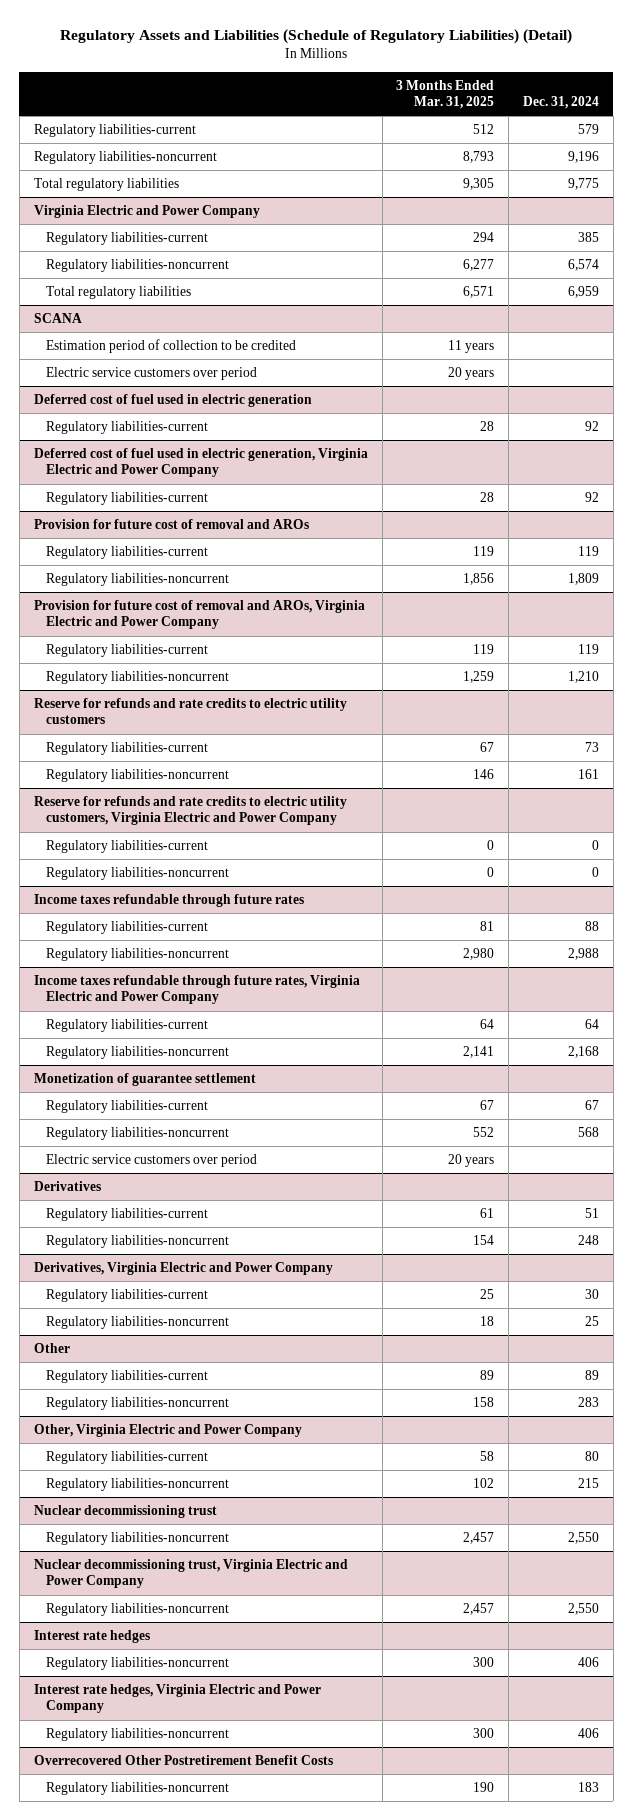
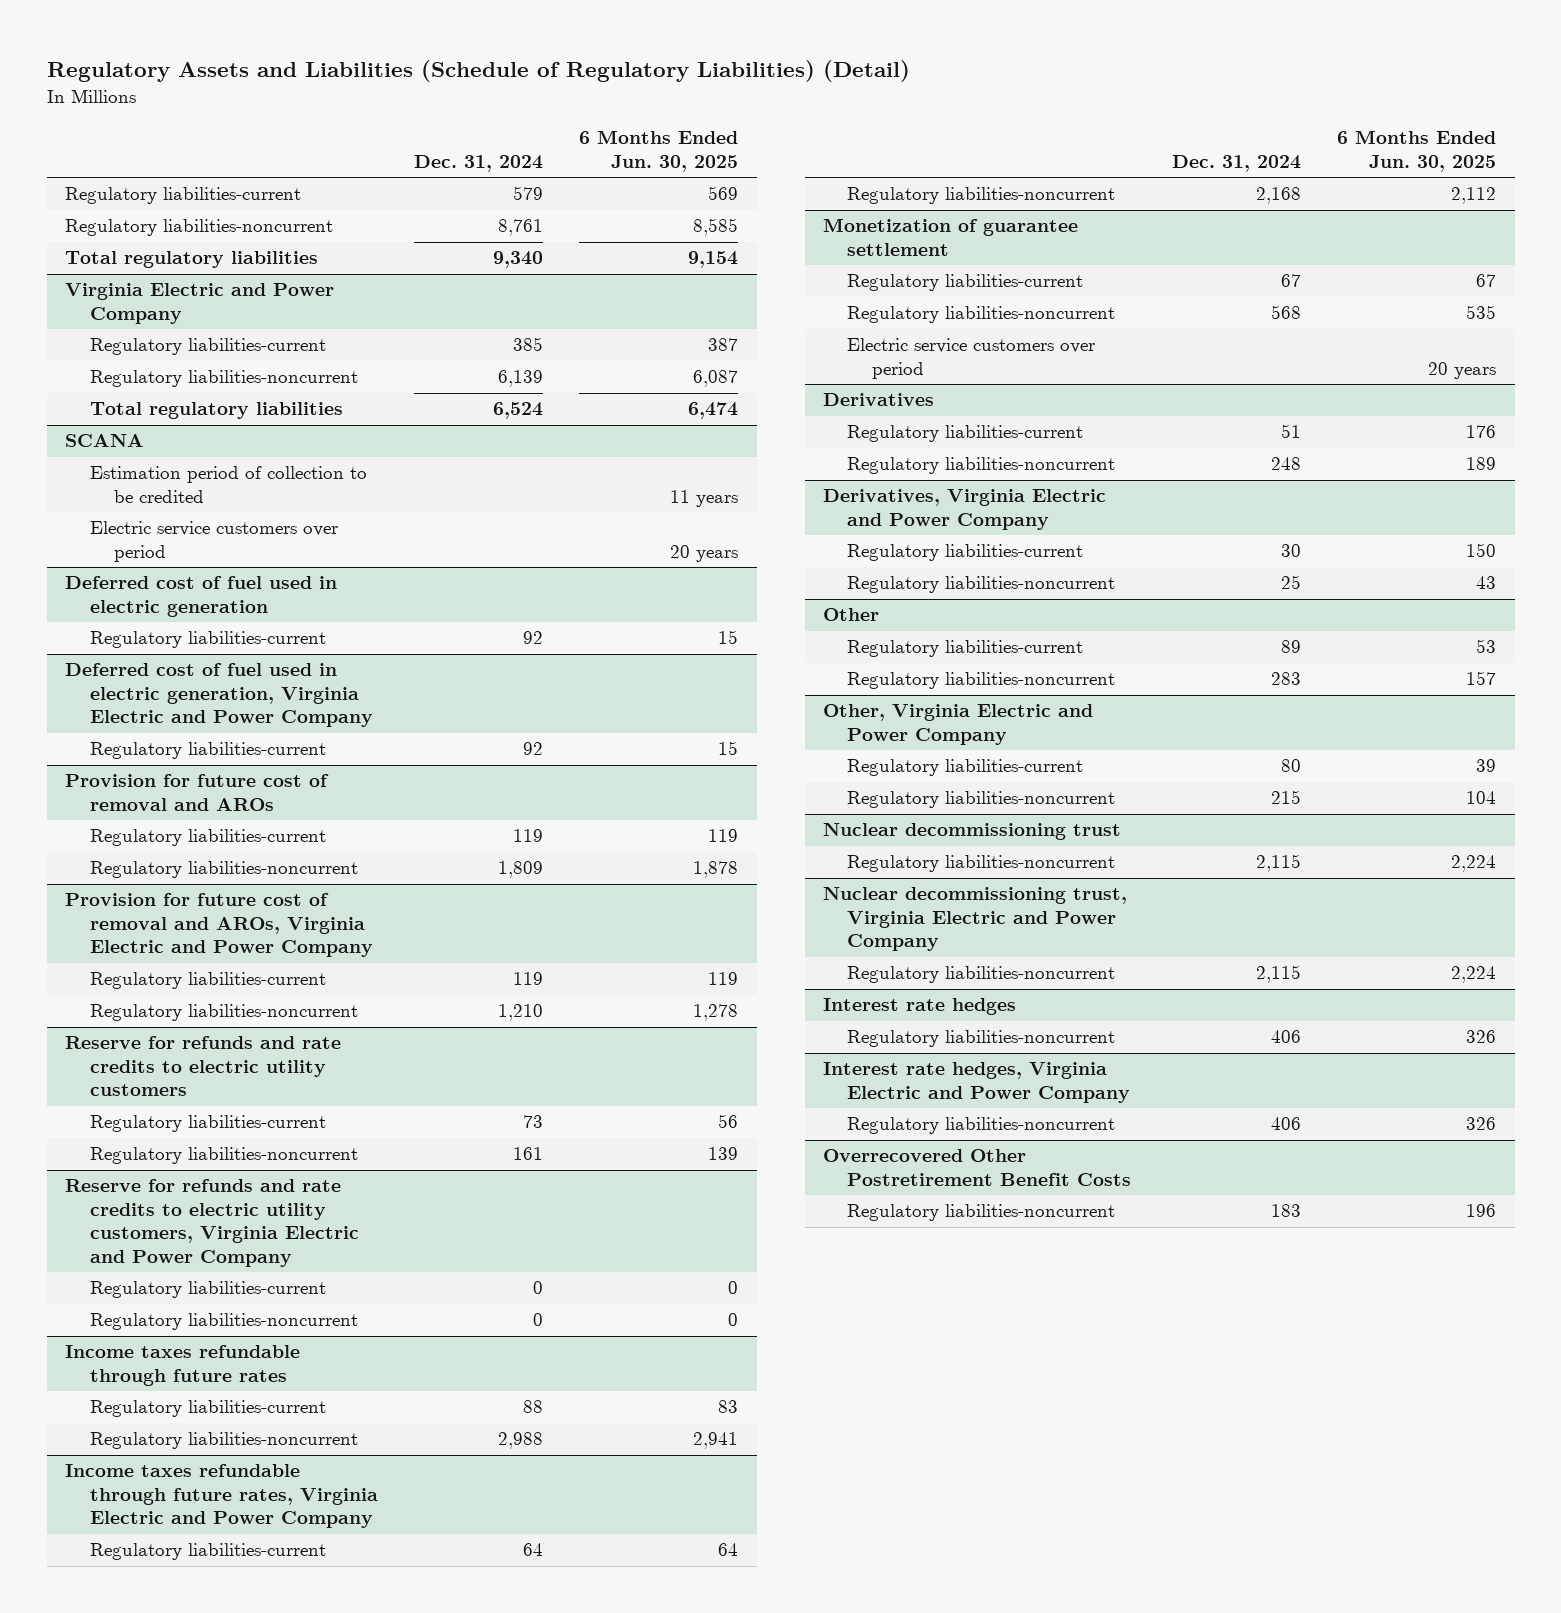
[396,79,495,110] 3 Months Ended Mar. 31, 2025 -> none
none -> [579,130,739,172] 6 Months Ended Jun. 30, 2025
[567,150,599,163] 9,196 -> [498,219,544,237] 8,761
[567,177,599,190] 9,775 -> [493,251,544,269] 9,340
[567,258,599,271] 6,574 -> [498,370,544,388] 6,139
[567,285,599,298] 6,959 -> [493,402,544,420] 6,524
[567,1531,599,1544] 2,550 -> [1255,854,1301,873] 2,115
[567,1602,599,1615] 2,550 -> [1255,965,1301,984] 2,115

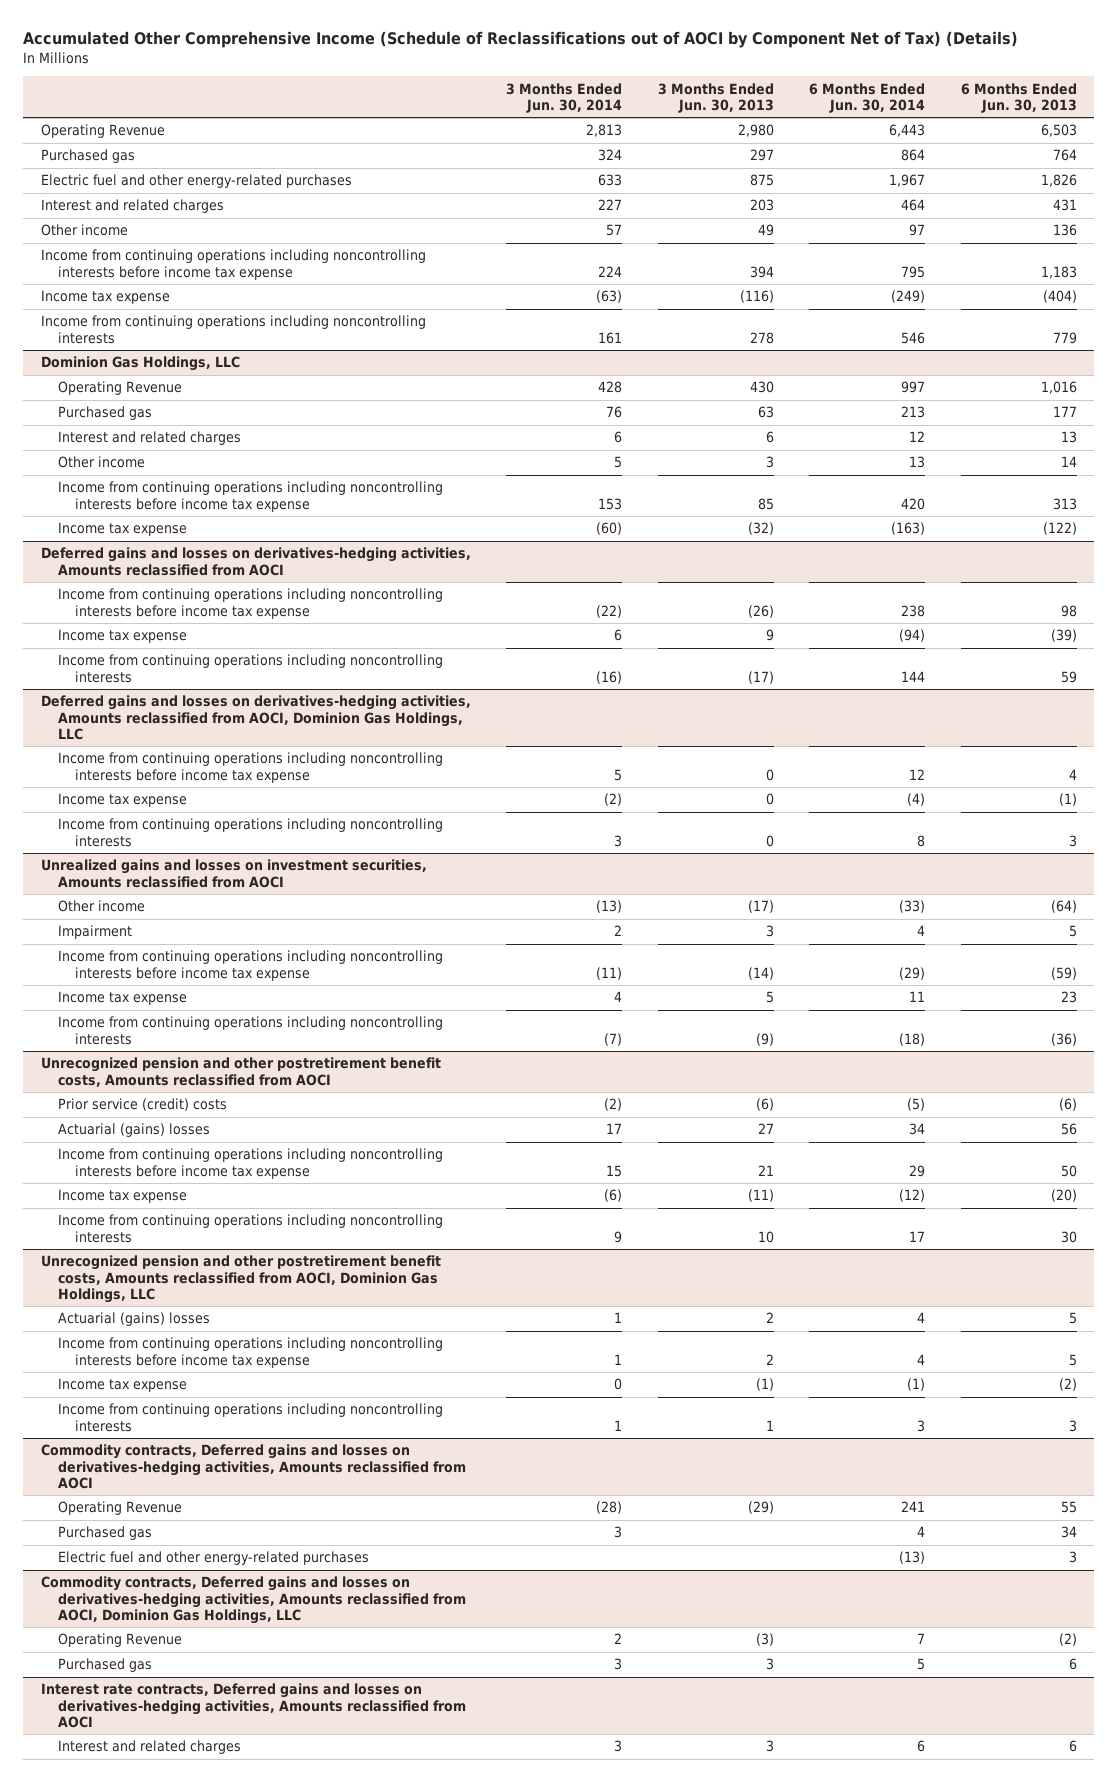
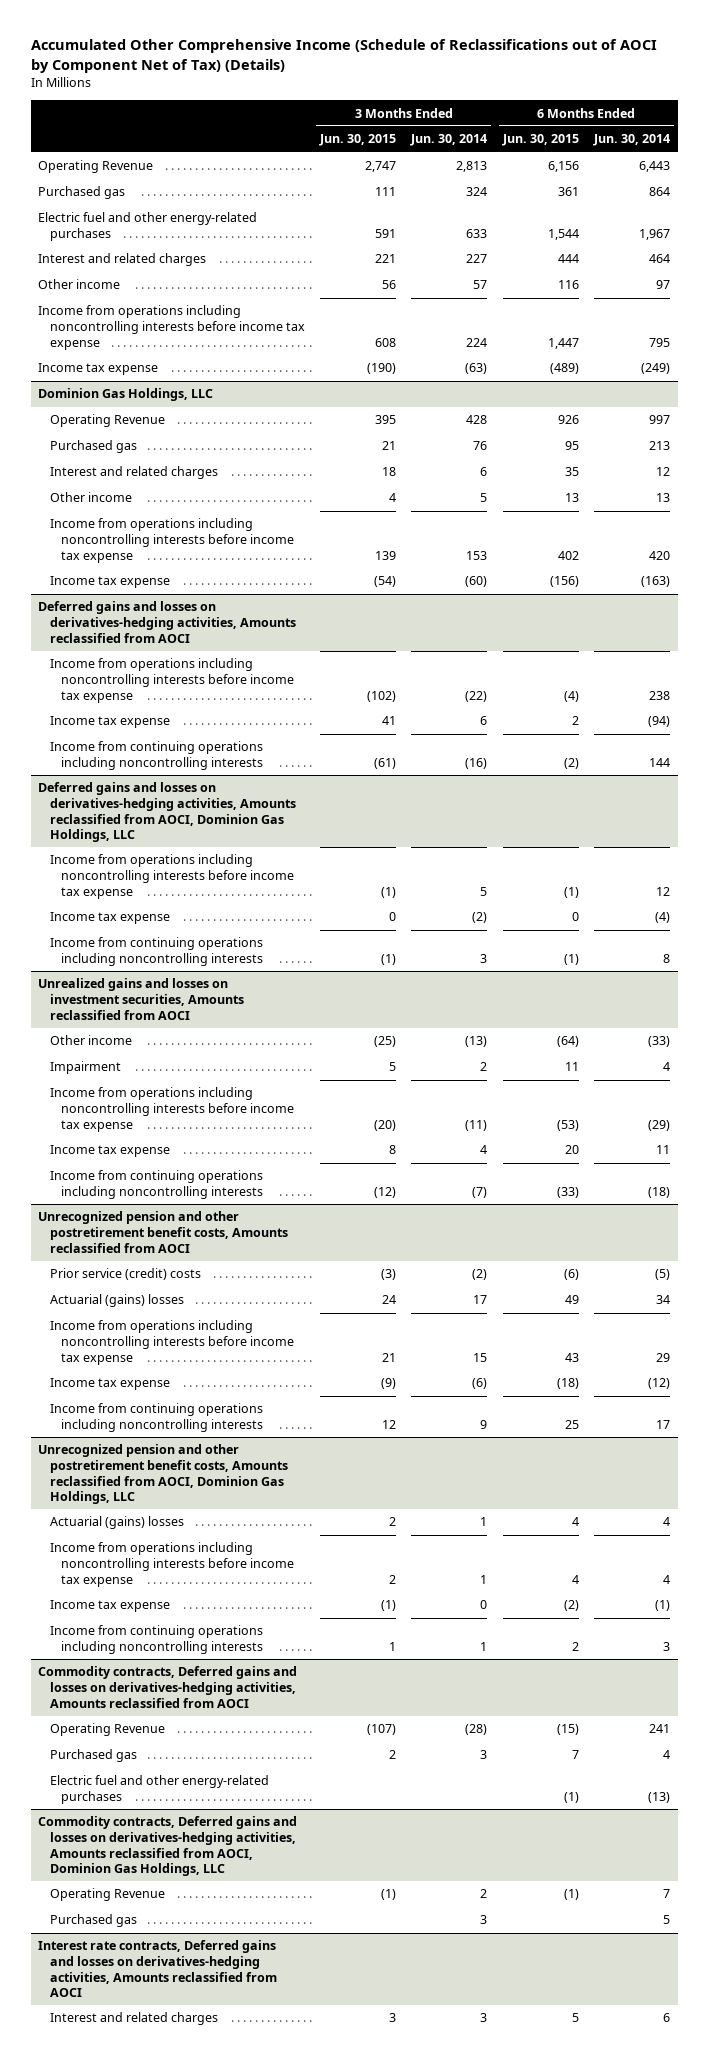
[657,82,774,113] 3 Months Ended Jun. 30, 2013 -> none
[960,82,1077,113] 6 Months Ended Jun. 30, 2013 -> none
none -> [318,134,396,147] Jun. 30, 2015
none -> [501,134,579,147] Jun. 30, 2015
[40,249,426,280] Income from continuing operations including noncontrolling interests before income tax expense -> [38,305,305,350] Income from operations including noncontrolling interests before income tax expense
[40,315,426,344] Income from continuing operations including noncontrolling interests -> none
[57,481,443,512] Income from continuing operations including noncontrolling interests before income tax expense -> [49,518,294,563] Income from operations including noncontrolling interests before income tax expense
[57,588,443,619] Income from continuing operations including noncontrolling interests before income tax expense -> [49,658,294,703] Income from operations including noncontrolling interests before income tax expense
[57,752,443,783] Income from continuing operations including noncontrolling interests before income tax expense -> [49,854,294,899] Income from operations including noncontrolling interests before income tax expense
[57,950,443,981] Income from continuing operations including noncontrolling interests before income tax expense -> [49,1087,294,1132] Income from operations including noncontrolling interests before income tax expense
[57,1148,443,1179] Income from continuing operations including noncontrolling interests before income tax expense -> [49,1320,294,1365] Income from operations including noncontrolling interests before income tax expense
[57,1337,443,1368] Income from continuing operations including noncontrolling interests before income tax expense -> [49,1542,294,1587] Income from operations including noncontrolling interests before income tax expense

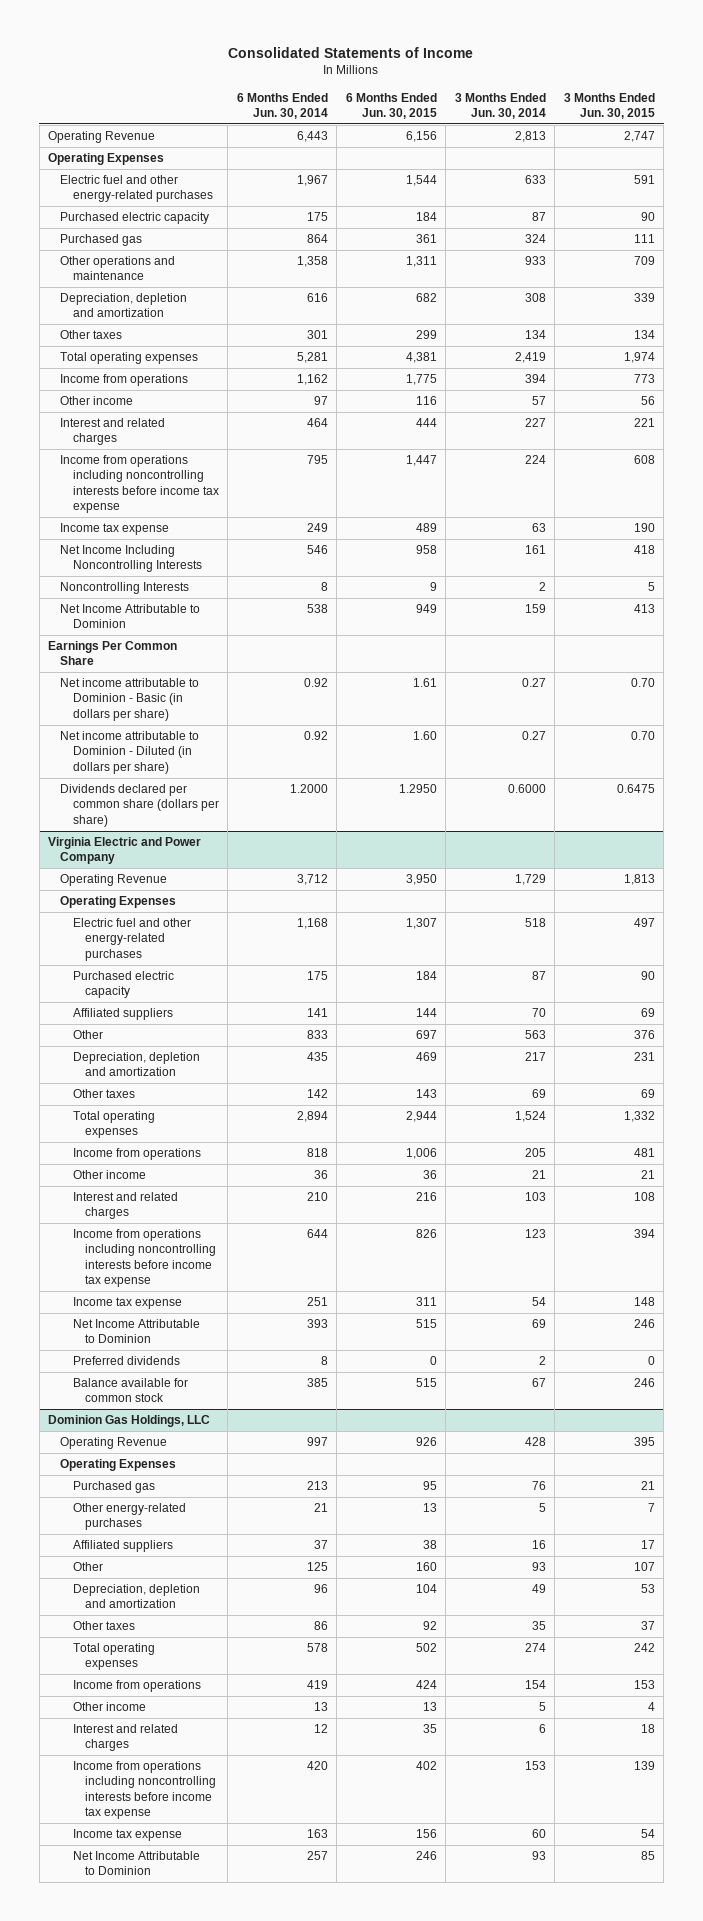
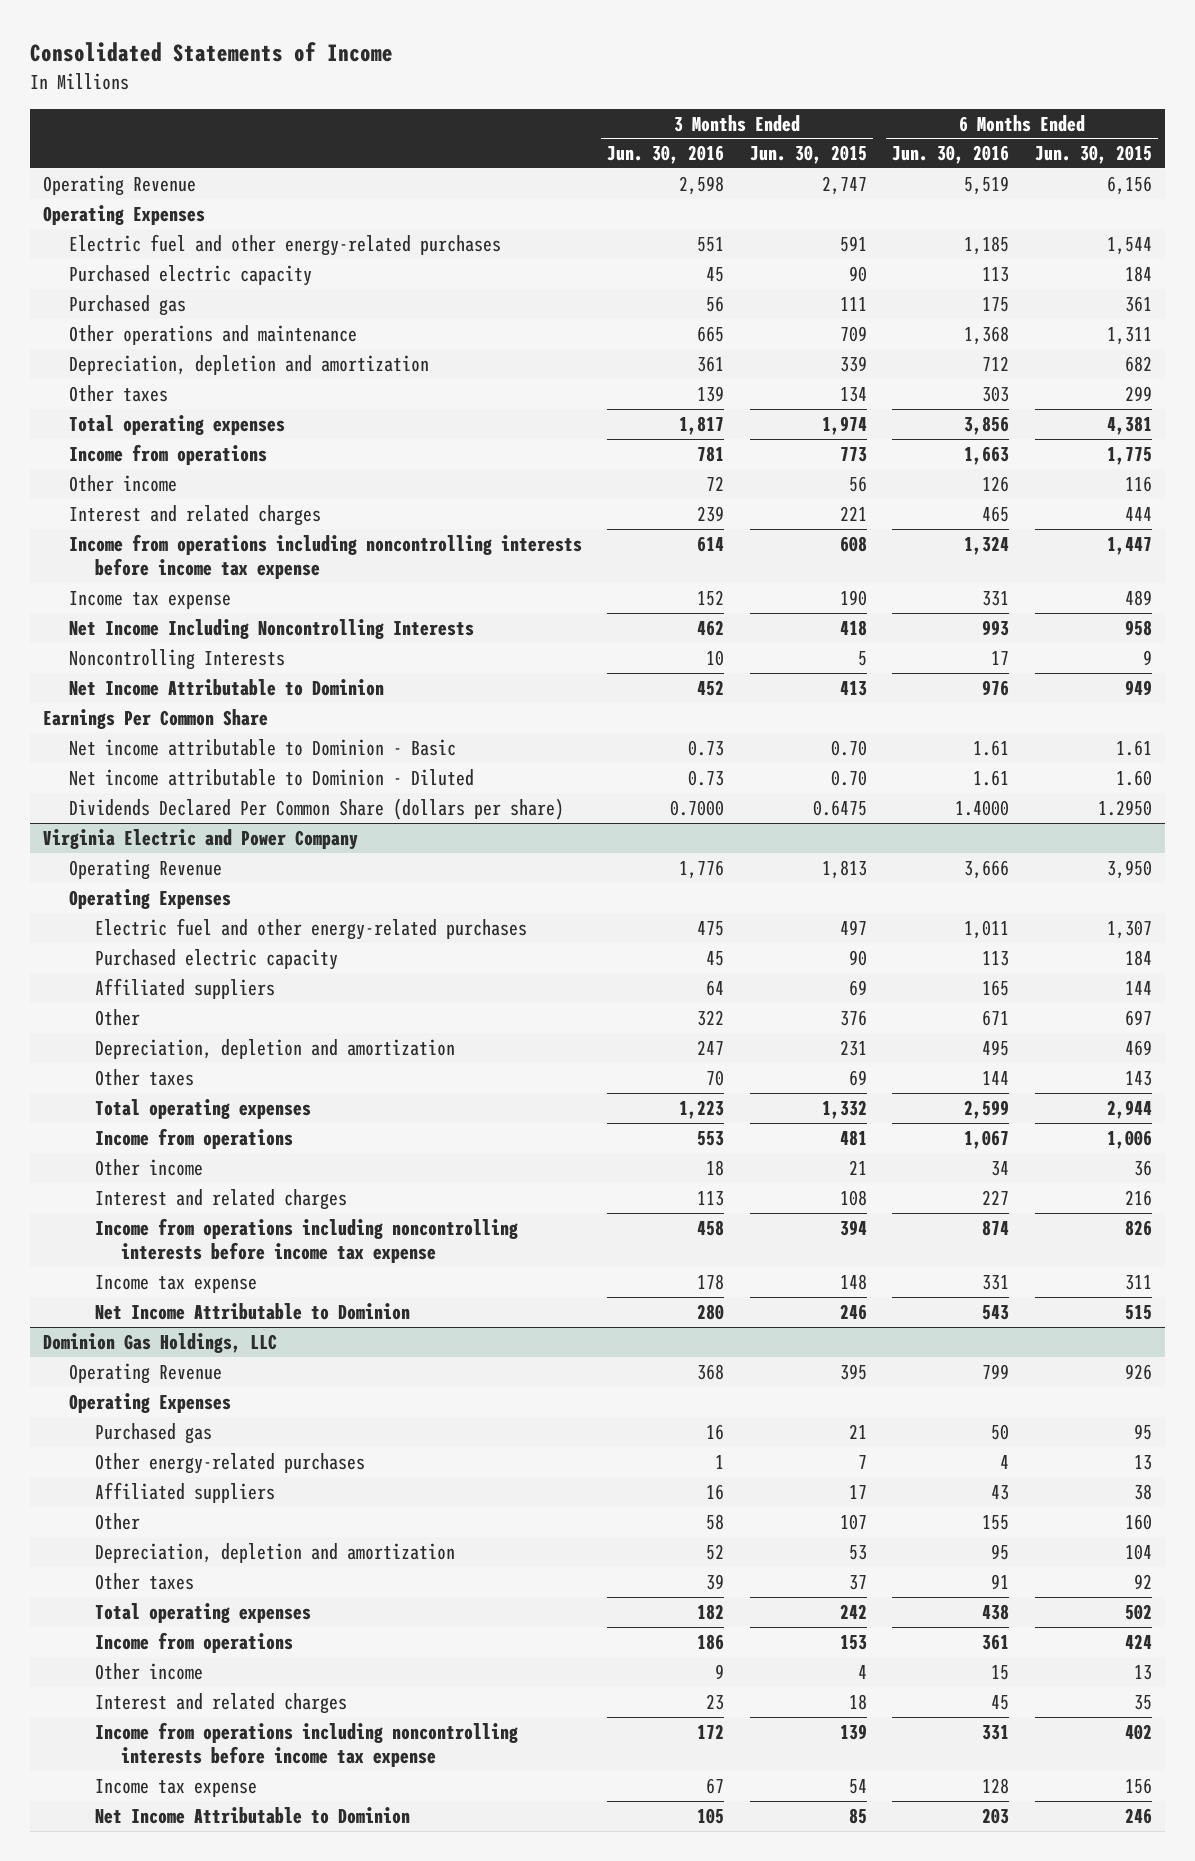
[236,92,328,120] 6 Months Ended Jun. 30, 2014 -> none
[454,92,546,120] 3 Months Ended Jun. 30, 2014 -> none
none -> [607,145,725,165] Jun. 30, 2016
none -> [892,145,1010,165] Jun. 30, 2016
[60,678,200,721] Net income attributable to Dominion - Basic (in dollars per share) -> [68,738,456,756] Net income attributable to Dominion - Basic
[60,731,200,774] Net income attributable to Dominion - Diluted (in dollars per share) -> [68,768,474,786] Net income attributable to Dominion - Diluted
[60,784,219,827] Dividends declared per common share (dollars per share) -> [68,797,564,820] Dividends Declared Per Common Share (dollars per share)
[72,1356,180,1366] Preferred dividends -> none
[72,1378,188,1403] Balance available for common stock -> none

